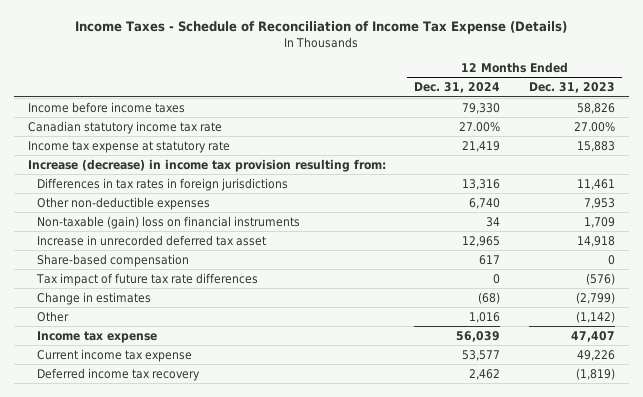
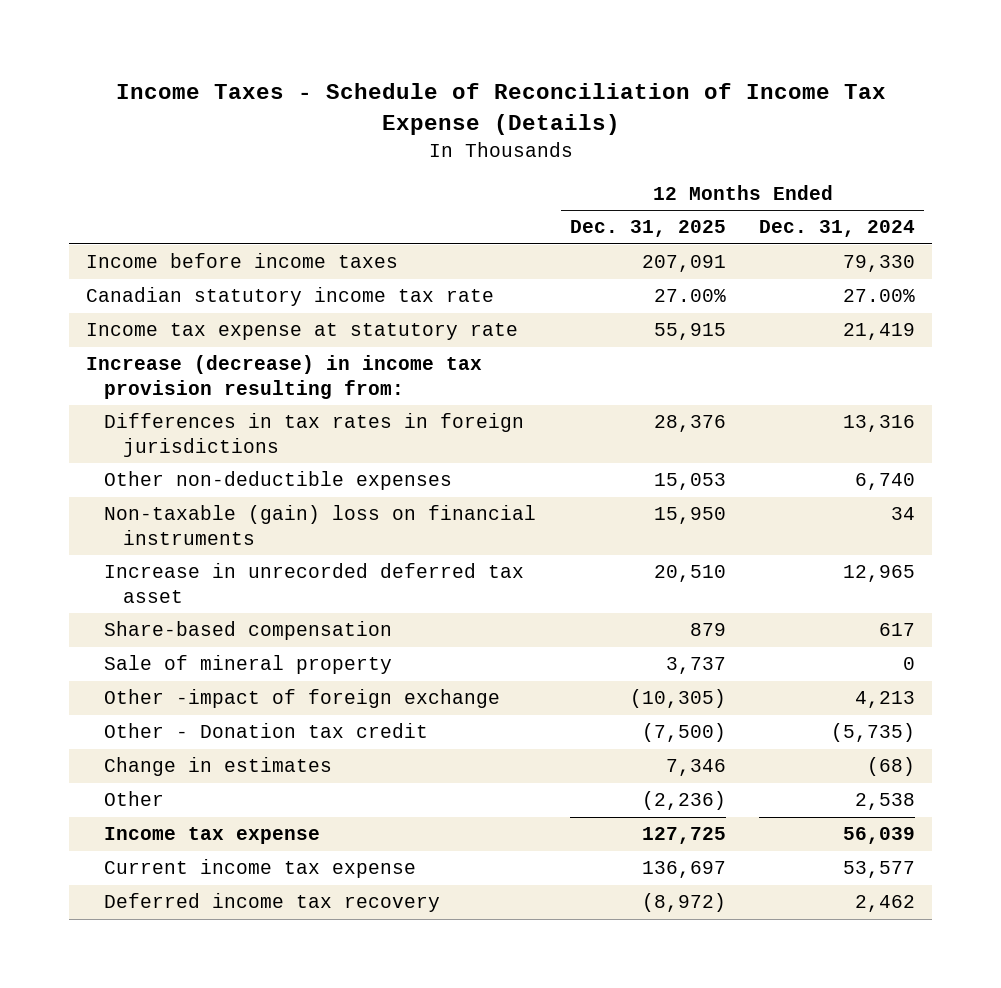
[529,82,616,94] Dec. 31, 2023 -> none
none -> [569,220,726,238] Dec. 31, 2025
[36,272,259,286] Tax impact of future tax rate differences -> none
none -> [104,655,393,675] Sale of mineral property
none -> [104,689,501,709] Other -impact of foreign exchange
none -> [104,723,429,739] Other - Donation tax credit
[469,311,501,323] 1,016 -> [855,793,916,811] 2,538

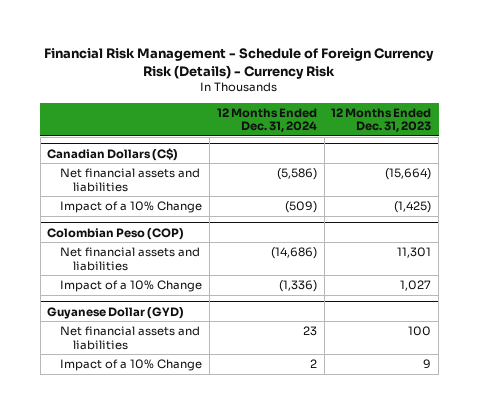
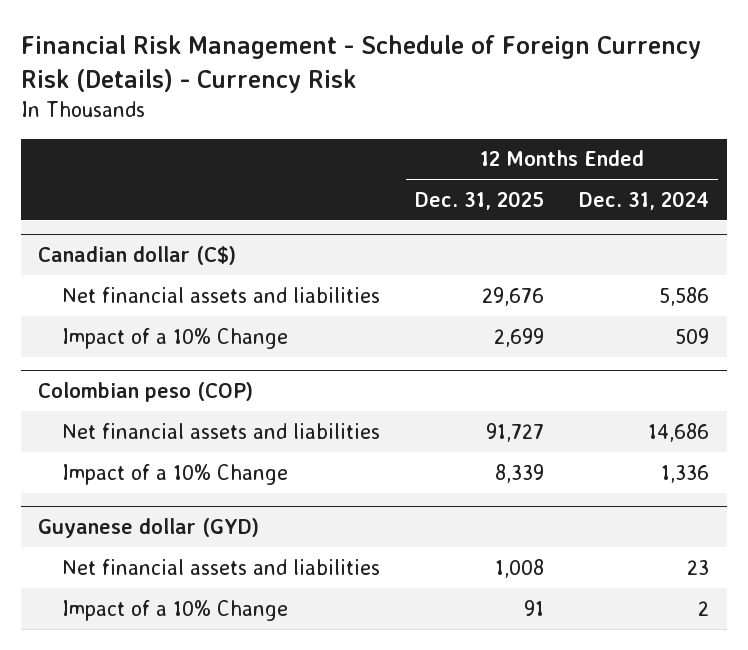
[331,107,432,133] 12 Months Ended Dec. 31, 2023 -> none
none -> [415,190,545,210] Dec. 31, 2025
[47,147,179,161] Canadian Dollars (C$) -> [38,245,237,265] Canadian dollar (C$)
[276,168,317,181] (5,586) -> [659,286,710,306] 5,586
[284,201,317,214] (509) -> [675,327,710,344] 509
[47,227,185,240] Colombian Peso (COP) -> [38,381,254,402] Colombian peso (COP)
[270,247,317,260] (14,686) -> [648,422,710,442] 14,686
[278,280,317,293] (1,336) -> [661,464,710,483] 1,336
[47,306,185,319] Guyanese Dollar (GYD) -> [38,517,260,538] Guyanese dollar (GYD)

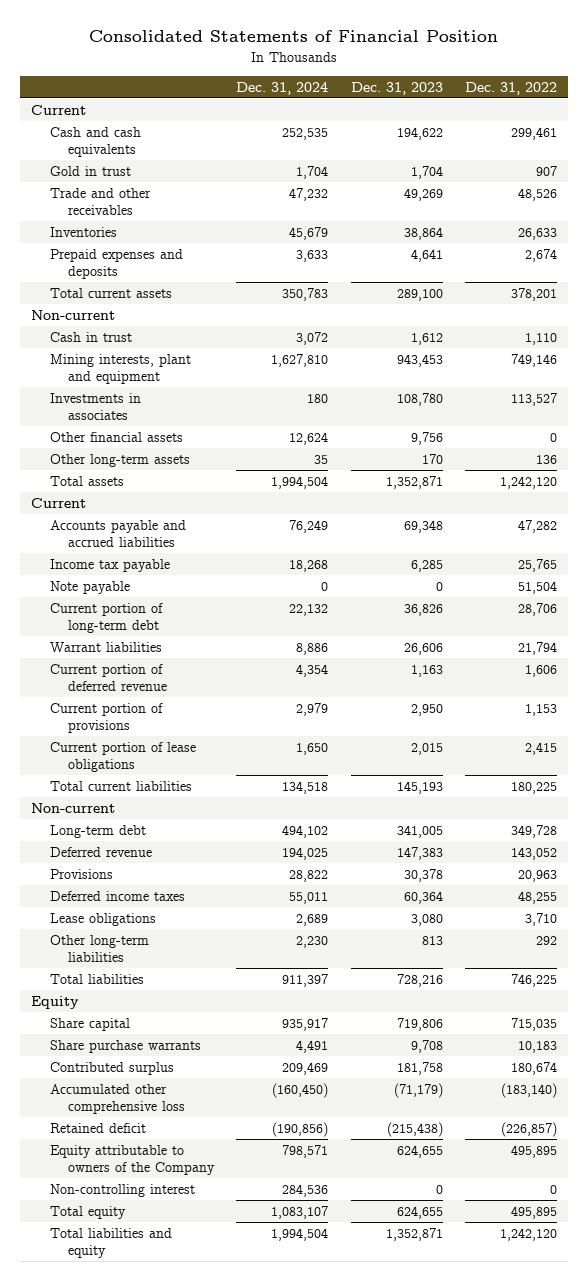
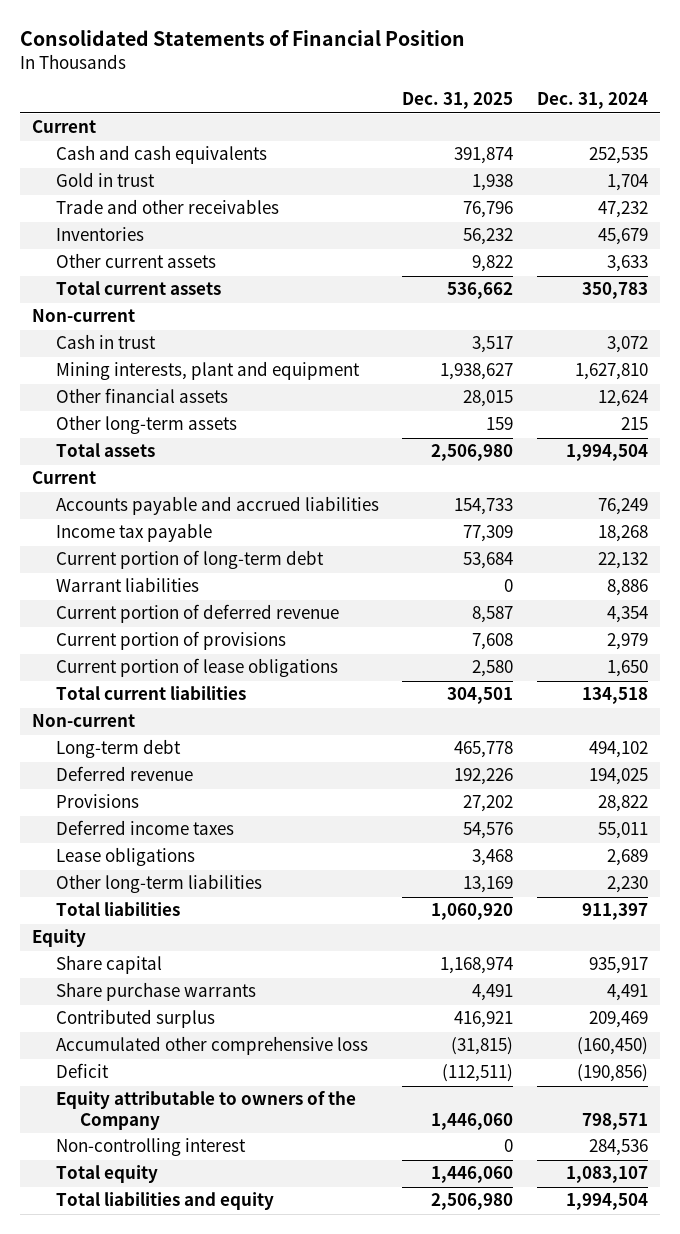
[350,81,443,95] Dec. 31, 2023 -> none
[464,81,557,95] Dec. 31, 2022 -> none
none -> [402,92,514,110] Dec. 31, 2025
[49,248,183,279] Prepaid expenses and deposits -> [55,253,216,269] Other current assets
[49,392,141,420] Investments in associates -> none
[314,454,329,464] 35 -> [620,417,648,431] 215
[49,580,130,594] Note payable -> none
[49,1122,146,1133] Retained deficit -> [55,1063,109,1079] Deficit

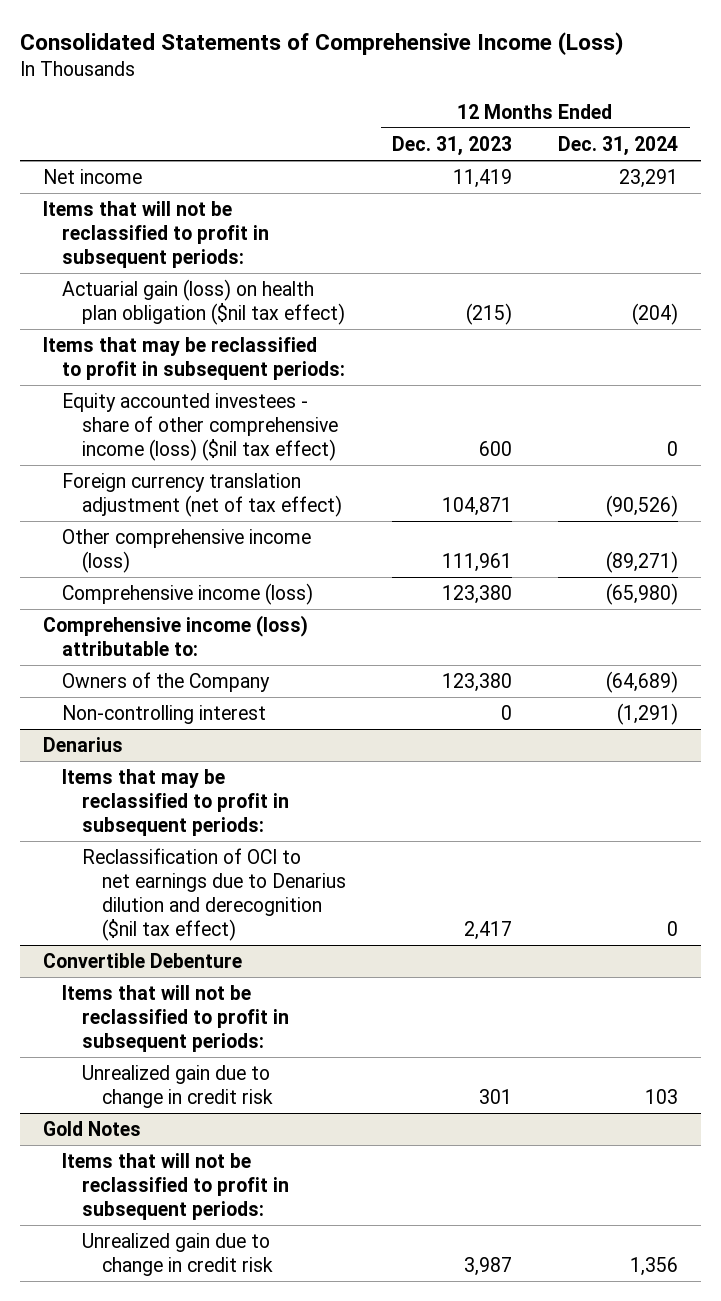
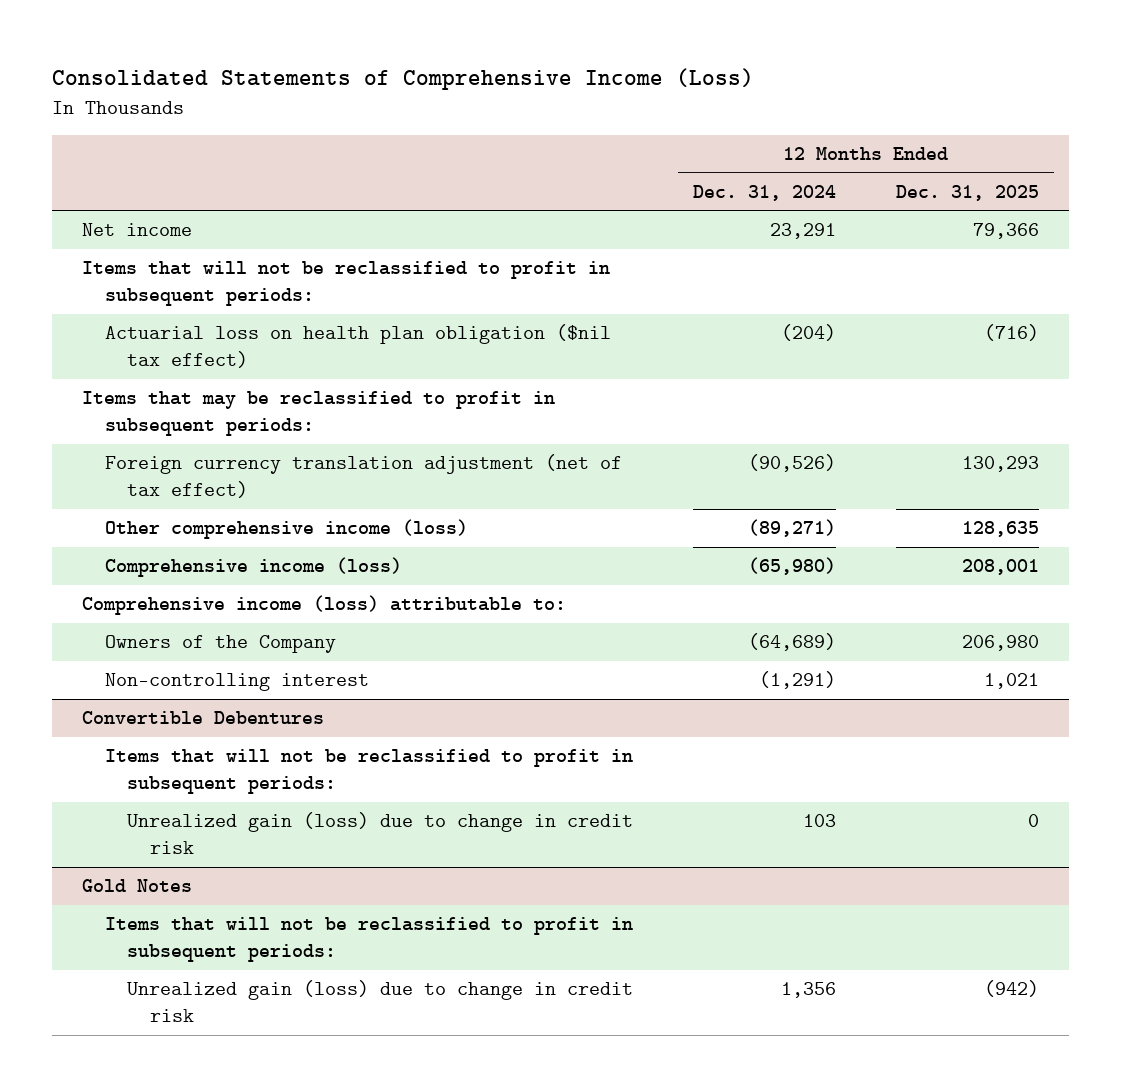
[392,135,513,156] Dec. 31, 2023 -> none
none -> [895,184,1039,201] Dec. 31, 2025
[62,279,346,326] Actuarial gain (loss) on health plan obligation ($nil tax effect) -> [104,324,611,369] Actuarial loss on health plan obligation ($nil tax effect)
[62,393,339,461] Equity accounted investees - share of other comprehensive income (loss) ($nil tax effect) -> none
[42,737,123,753] Denarius -> none
[62,769,290,836] Items that may be reclassified to profit in subsequent periods: -> none
[82,848,347,941] Reclassification of OCI to net earnings due to Denarius dilution and derecognition ($nil tax effect) -> none
[42,953,242,969] Convertible Debenture -> [82,711,325,725] Convertible Debentures
[82,1065,274,1109] Unrealized gain due to change in credit risk -> [127,812,634,855] Unrealized gain (loss) due to change in credit risk
[82,1233,274,1277] Unrealized gain due to change in credit risk -> [127,980,634,1023] Unrealized gain (loss) due to change in credit risk

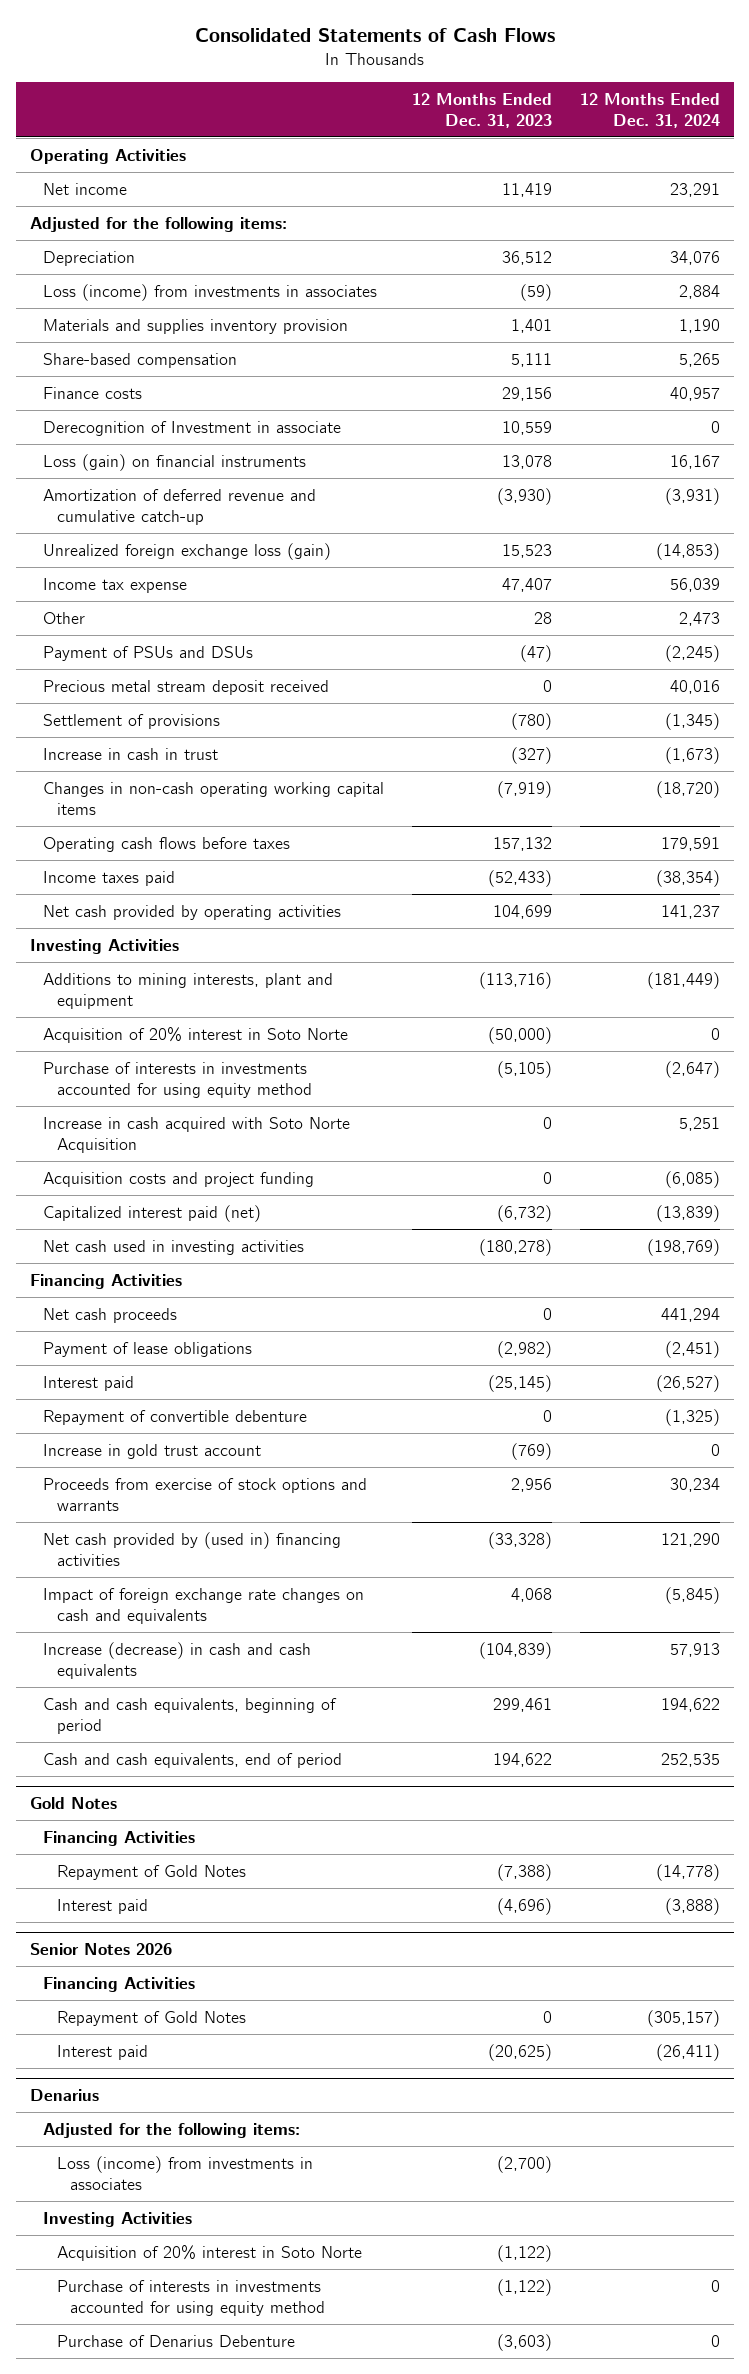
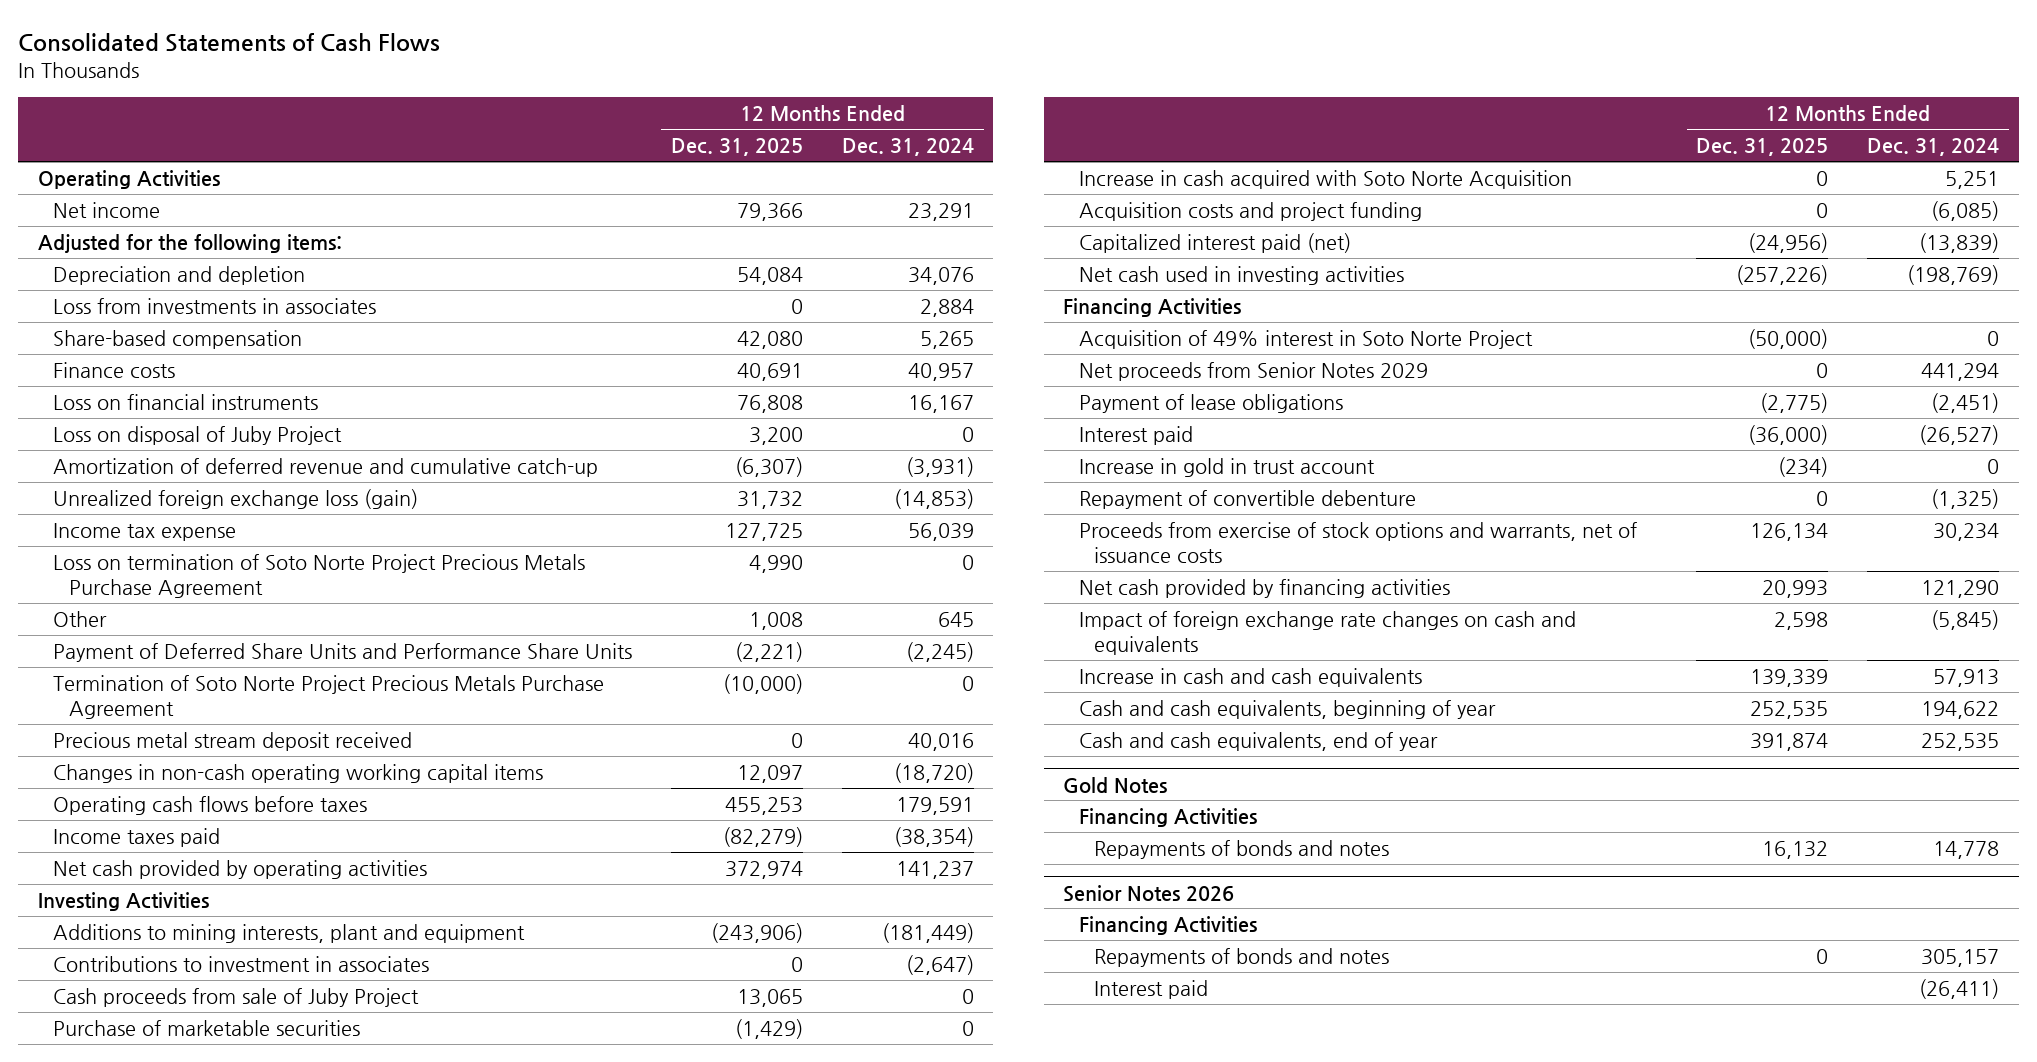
[411,93,552,128] 12 Months Ended Dec. 31, 2023 -> none
none -> [671,138,804,157] Dec. 31, 2025
[43,318,349,334] Materials and supplies inventory provision -> none
[43,250,136,266] Depreciation -> [53,266,306,286] Depreciation and depletion
[43,283,378,301] Loss (income) from investments in associates -> [53,298,377,315] Loss from investments in associates
[43,420,342,436] Derecognition of Investment in associate -> none
[43,453,307,471] Loss (gain) on financial instruments -> [53,394,319,411] Loss on financial instruments
none -> [53,426,343,446] Loss on disposal of Juby Project
none -> [53,554,586,599] Loss on termination of Soto Norte Project Precious Metals Purchase Agreement
[678,611,720,626] 2,473 -> [937,612,974,628] 645
[43,645,254,661] Payment of PSUs and DSUs -> [53,643,633,663] Payment of Deferred Share Units and Performance Share Units
none -> [53,675,605,720] Termination of Soto Norte Project Precious Metals Purchase Agreement
[43,713,221,729] Settlement of provisions -> none
[43,747,219,760] Increase in cash in trust -> none
[43,1026,349,1043] Acquisition of 20% interest in Soto Norte -> none
[43,1061,312,1098] Purchase of interests in investments accounted for using equity method -> [53,956,430,973] Contributions to investment in associates
none -> [53,988,420,1008] Cash proceeds from sale of Juby Project
none -> [53,1020,361,1037] Purchase of marketable securities
none -> [1078,330,1533,350] Acquisition of 49% interest in Soto Norte Project
[43,1307,178,1323] Net cash proceeds -> [1078,362,1428,382] Net proceeds from Senior Notes 2029
none -> [1078,458,1375,478] Increase in gold in trust account
[43,1443,262,1459] Increase in gold trust account -> none
[43,1477,368,1511] Proceeds from exercise of stock options and warrants -> [1078,522,1637,564] Proceeds from exercise of stock options and warrants, net of issuance costs
[43,1531,342,1566] Net cash provided by (used in) financing activities -> [1078,579,1450,599] Net cash provided by financing activities
[43,1641,312,1679] Increase (decrease) in cash and cash equivalents -> [1078,668,1422,688] Increase in cash and cash equivalents
[43,1697,338,1734] Cash and cash equivalents, beginning of period -> [1078,700,1496,720] Cash and cash equivalents, beginning of year
[43,1752,343,1768] Cash and cash equivalents, end of period -> [1078,732,1438,752] Cash and cash equivalents, end of year
[56,1898,148,1914] Interest paid -> none
[56,1864,246,1880] Repayment of Gold Notes -> [1093,840,1389,860] Repayments of bonds and notes
[655,1863,720,1881] (14,778) -> [1933,841,2000,860] 14,778
[56,2010,246,2026] Repayment of Gold Notes -> [1093,948,1389,968] Repayments of bonds and notes
[646,2009,720,2027] (305,157) -> [1921,949,2000,968] 305,157
[29,2089,99,2102] Denarius -> none
[43,2122,301,2138] Adjusted for the following items: -> none
[56,2155,313,2190] Loss (income) from investments in associates -> none
[43,2211,193,2227] Investing Activities -> none
[56,2244,362,2261] Acquisition of 20% interest in Soto Norte -> none
[56,2279,326,2316] Purchase of interests in investments accounted for using equity method -> none
[56,2334,295,2347] Purchase of Denarius Debenture -> none

